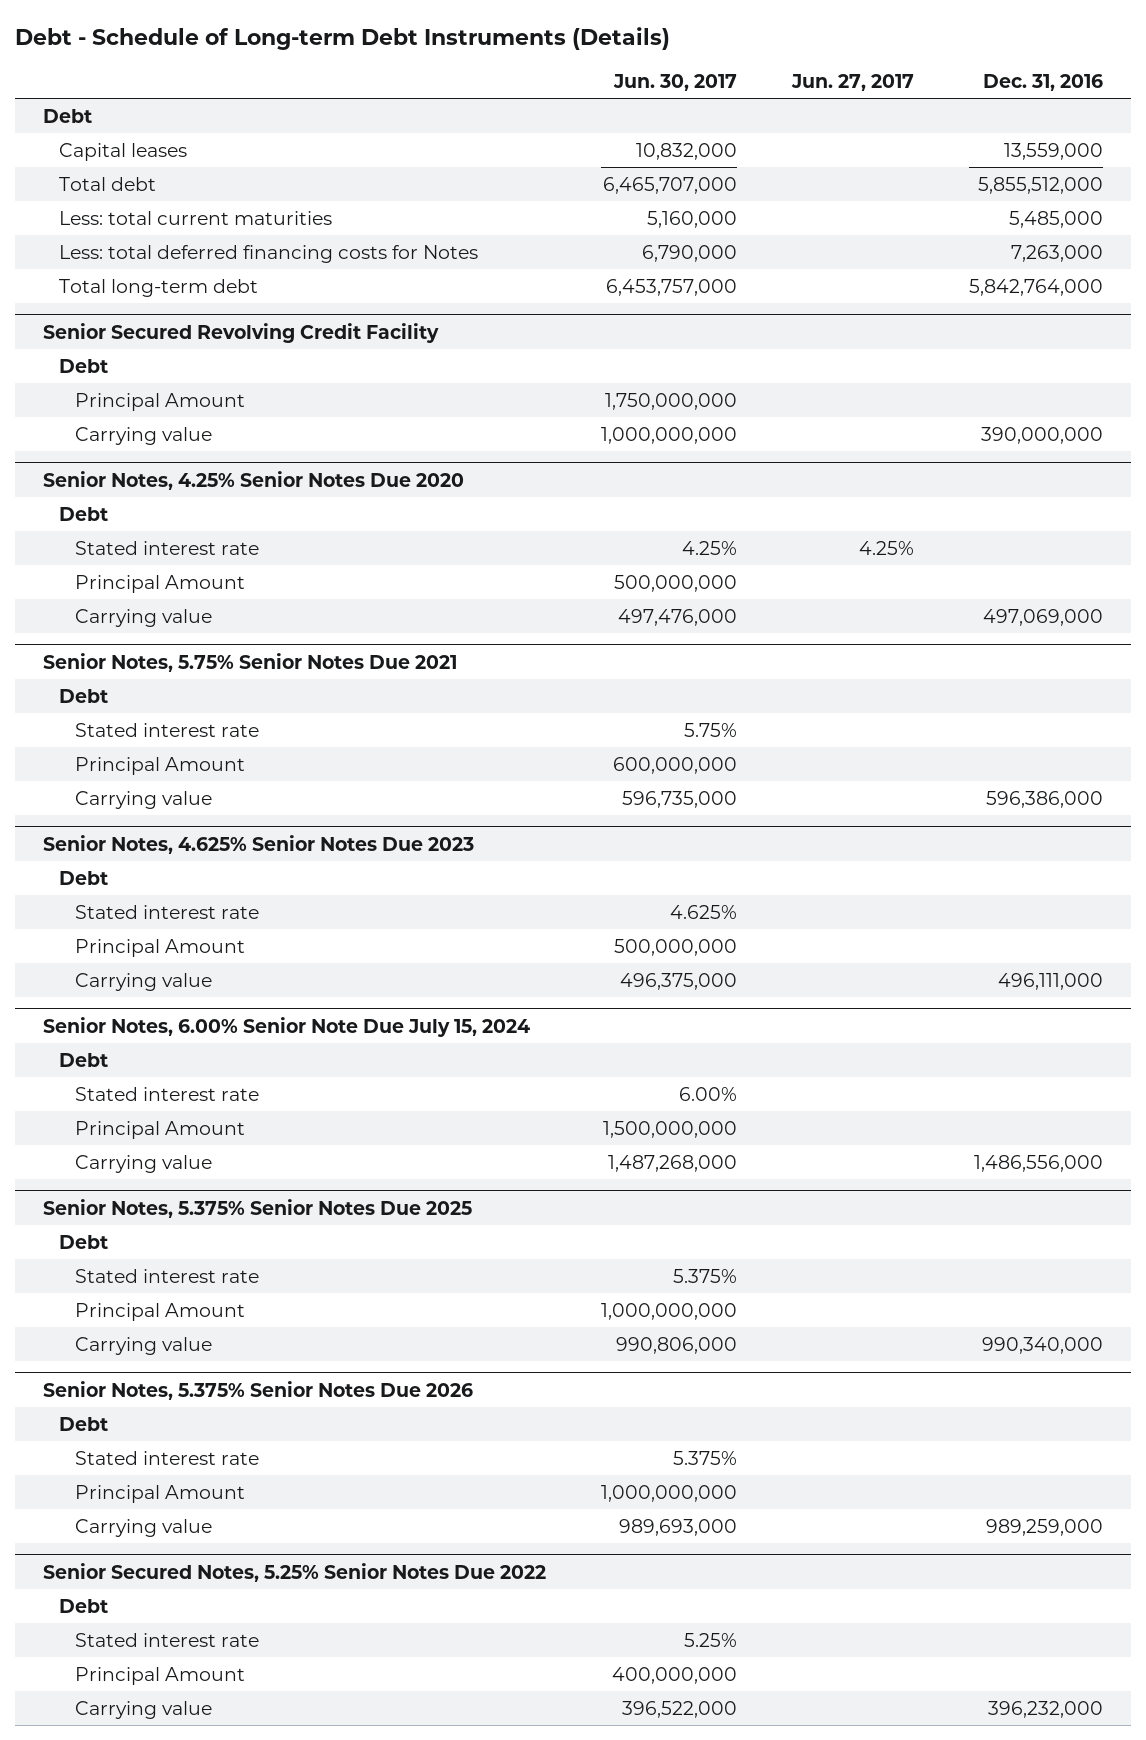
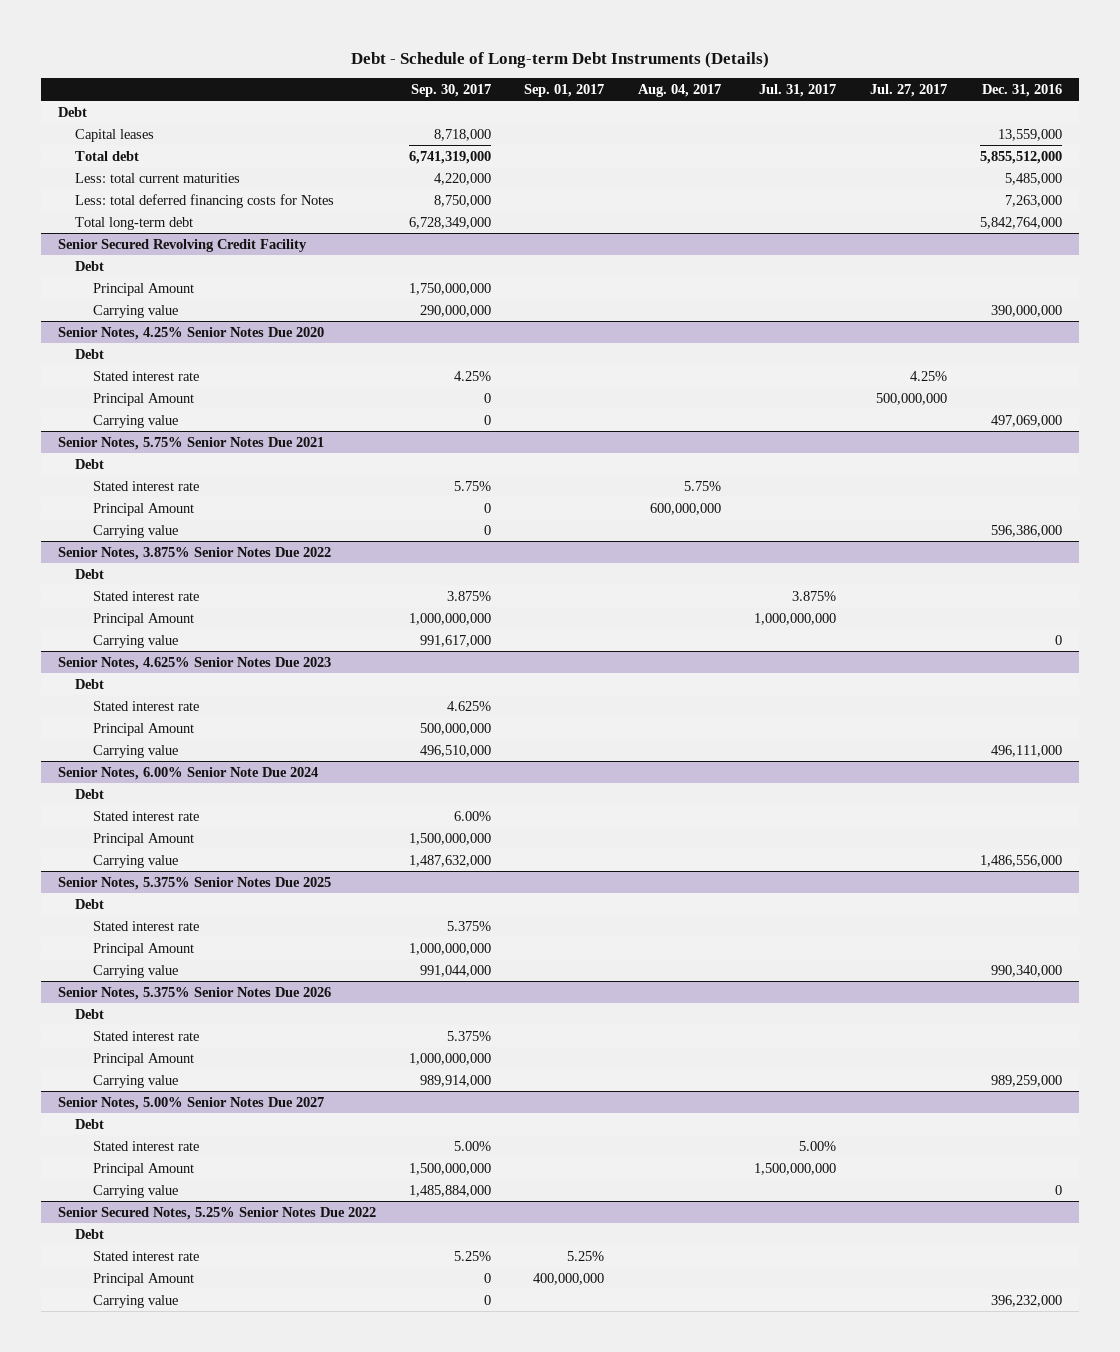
[613,73,738,91] Jun. 30, 2017 -> none
[791,73,915,91] Jun. 27, 2017 -> none
none -> [411,84,492,98] Sep. 30, 2017
none -> [524,84,605,98] Sep. 01, 2017
none -> [637,84,721,98] Aug. 04, 2017
none -> [759,84,837,98] Jul. 31, 2017
none -> [869,84,947,98] Jul. 27, 2017
none -> [57,546,331,560] Senior Notes, 3.875% Senior Notes Due 2022
none -> [75,568,105,579] Debt
none -> [93,590,200,601] Stated interest rate
none -> [93,612,195,626] Principal Amount
none -> [93,634,179,648] Carrying value
[43,1016,531,1037] Senior Notes, 6.00% Senior Note Due July 15, 2024 -> [57,766,318,780] Senior Notes, 6.00% Senior Note Due 2024
none -> [57,1096,324,1110] Senior Notes, 5.00% Senior Notes Due 2027
none -> [75,1118,105,1129] Debt
none -> [93,1140,200,1151] Stated interest rate
none -> [93,1162,195,1176] Principal Amount
none -> [93,1184,179,1198] Carrying value

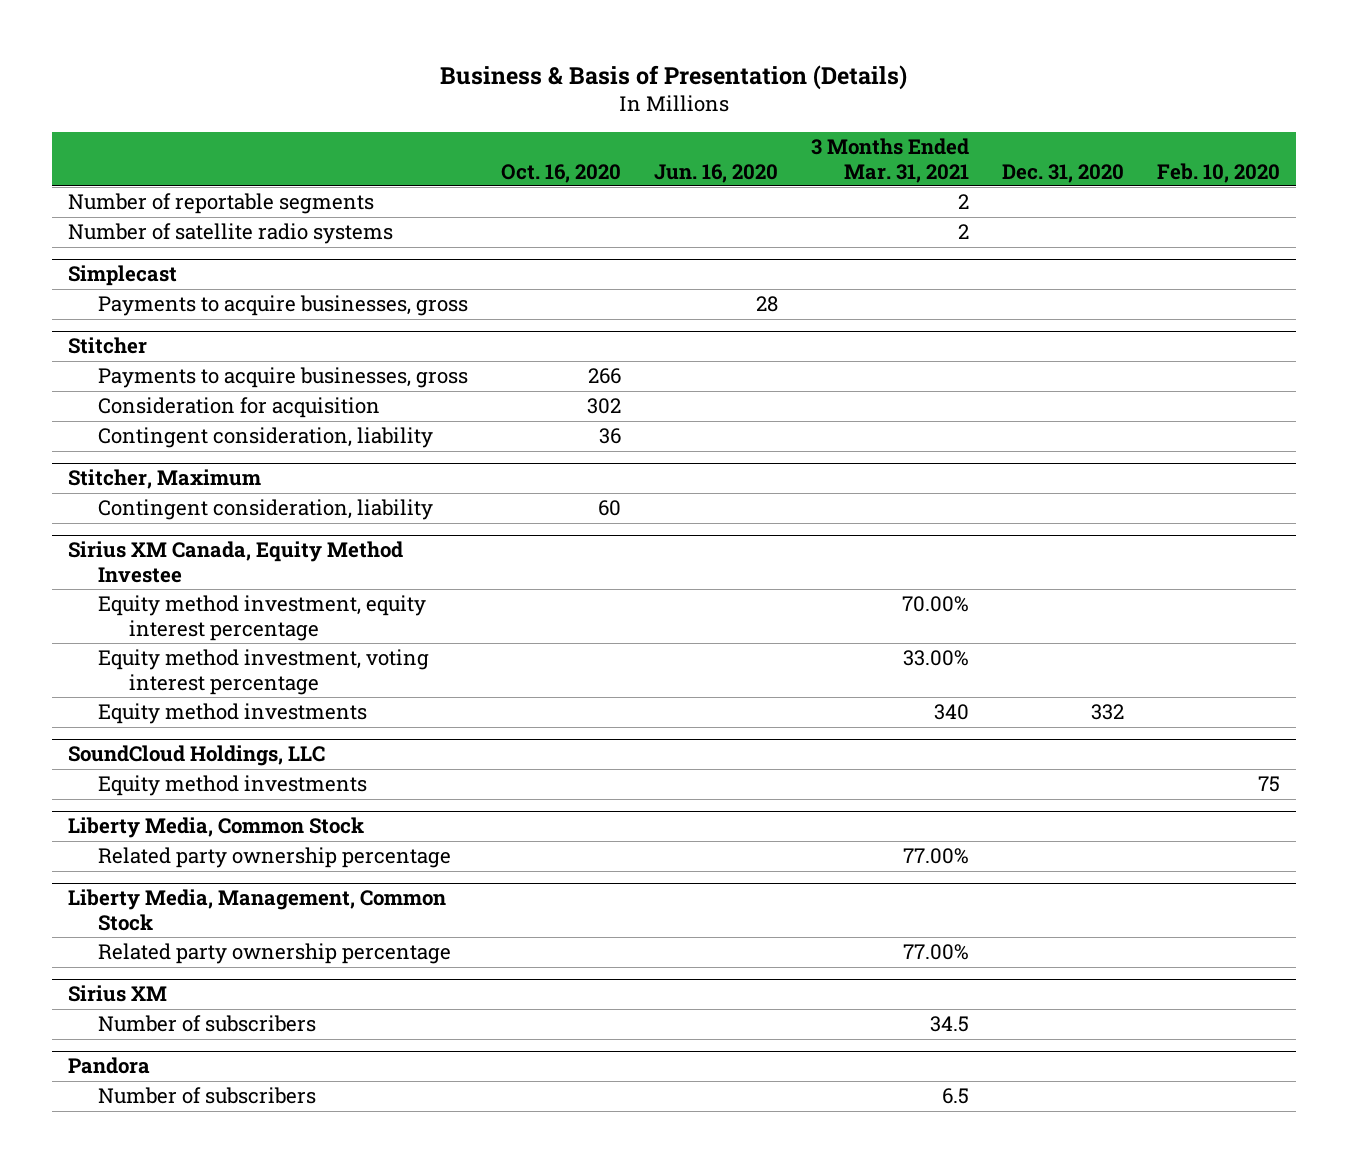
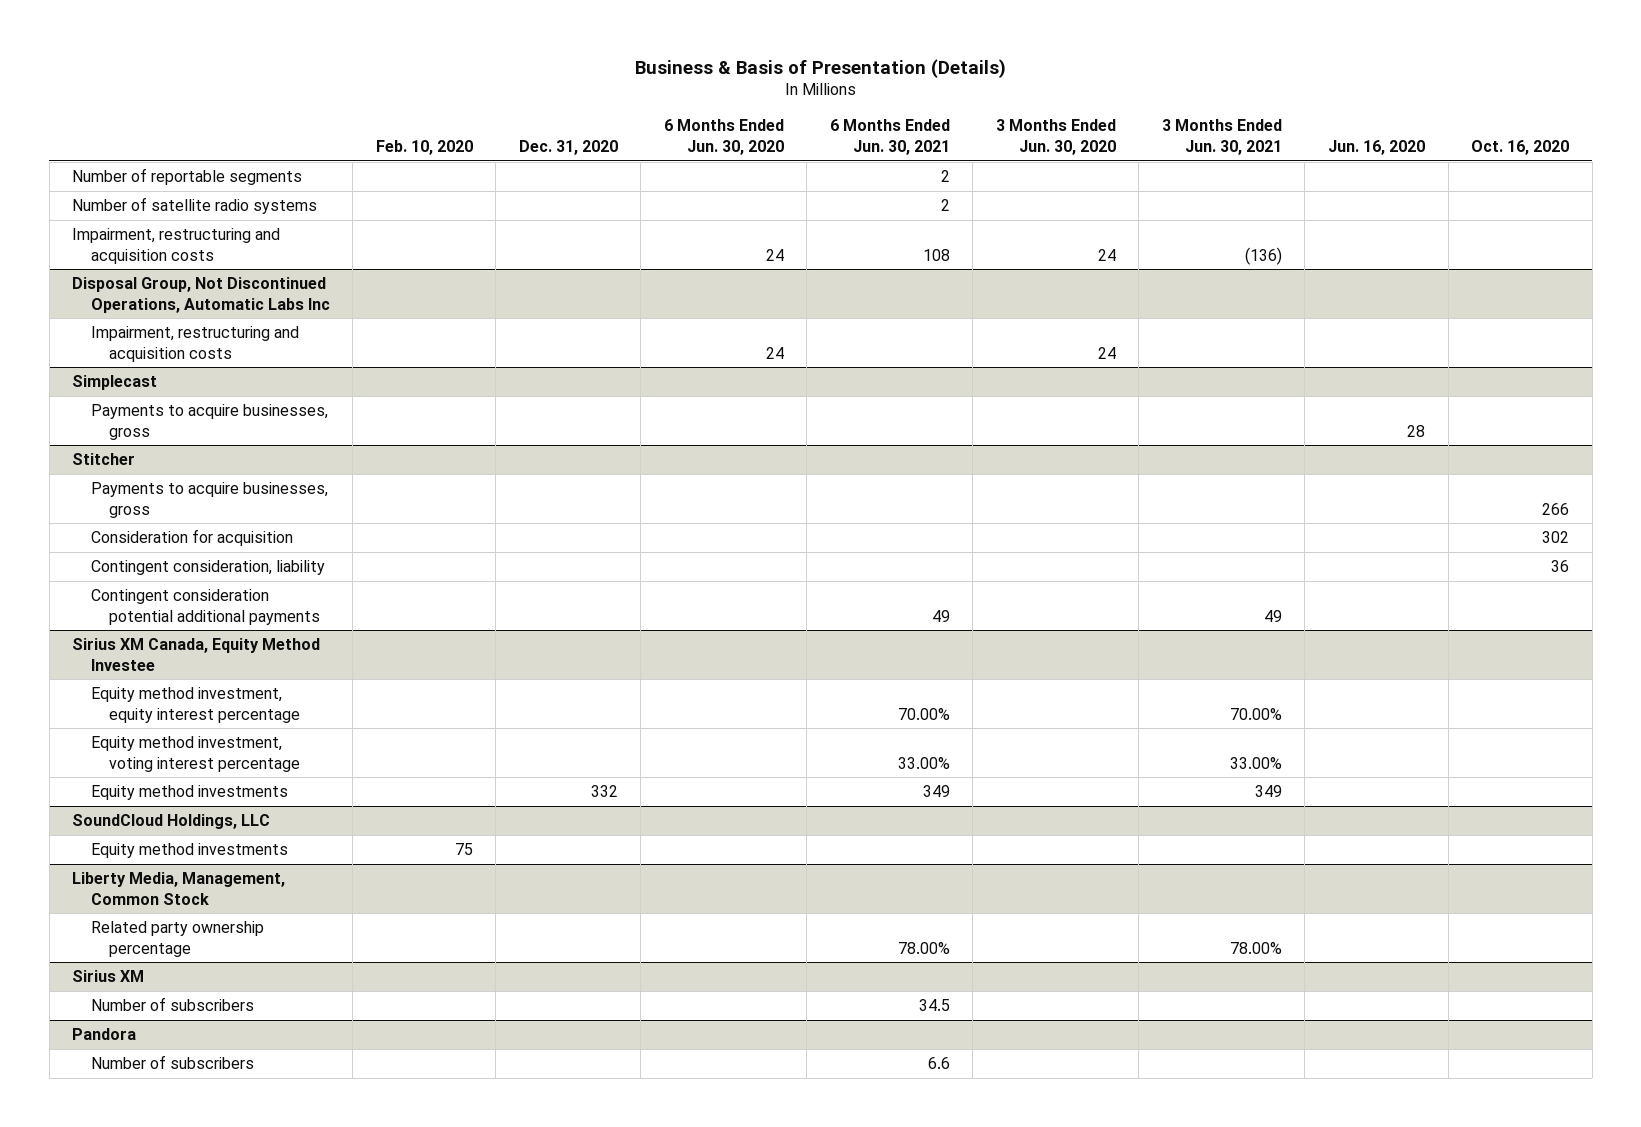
[810,138,969,183] 3 Months Ended Mar. 31, 2021 -> none
none -> [663,119,784,155] 6 Months Ended Jun. 30, 2020
none -> [829,119,950,155] 6 Months Ended Jun. 30, 2021
none -> [995,119,1116,155] 3 Months Ended Jun. 30, 2020
none -> [1161,119,1282,155] 3 Months Ended Jun. 30, 2021
none -> [72,228,281,264] Impairment, restructuring and acquisition costs
none -> [72,277,330,313] Disposal Group, Not Discontinued Operations, Automatic Labs Inc
none -> [90,326,299,362] Impairment, restructuring and acquisition costs
[68,469,262,490] Stitcher, Maximum -> none
[98,499,434,521] Contingent consideration, liability -> none
none -> [90,589,321,625] Contingent consideration potential additional payments
[68,817,365,839] Liberty Media, Common Stock -> none
[98,847,452,869] Related party ownership percentage -> none

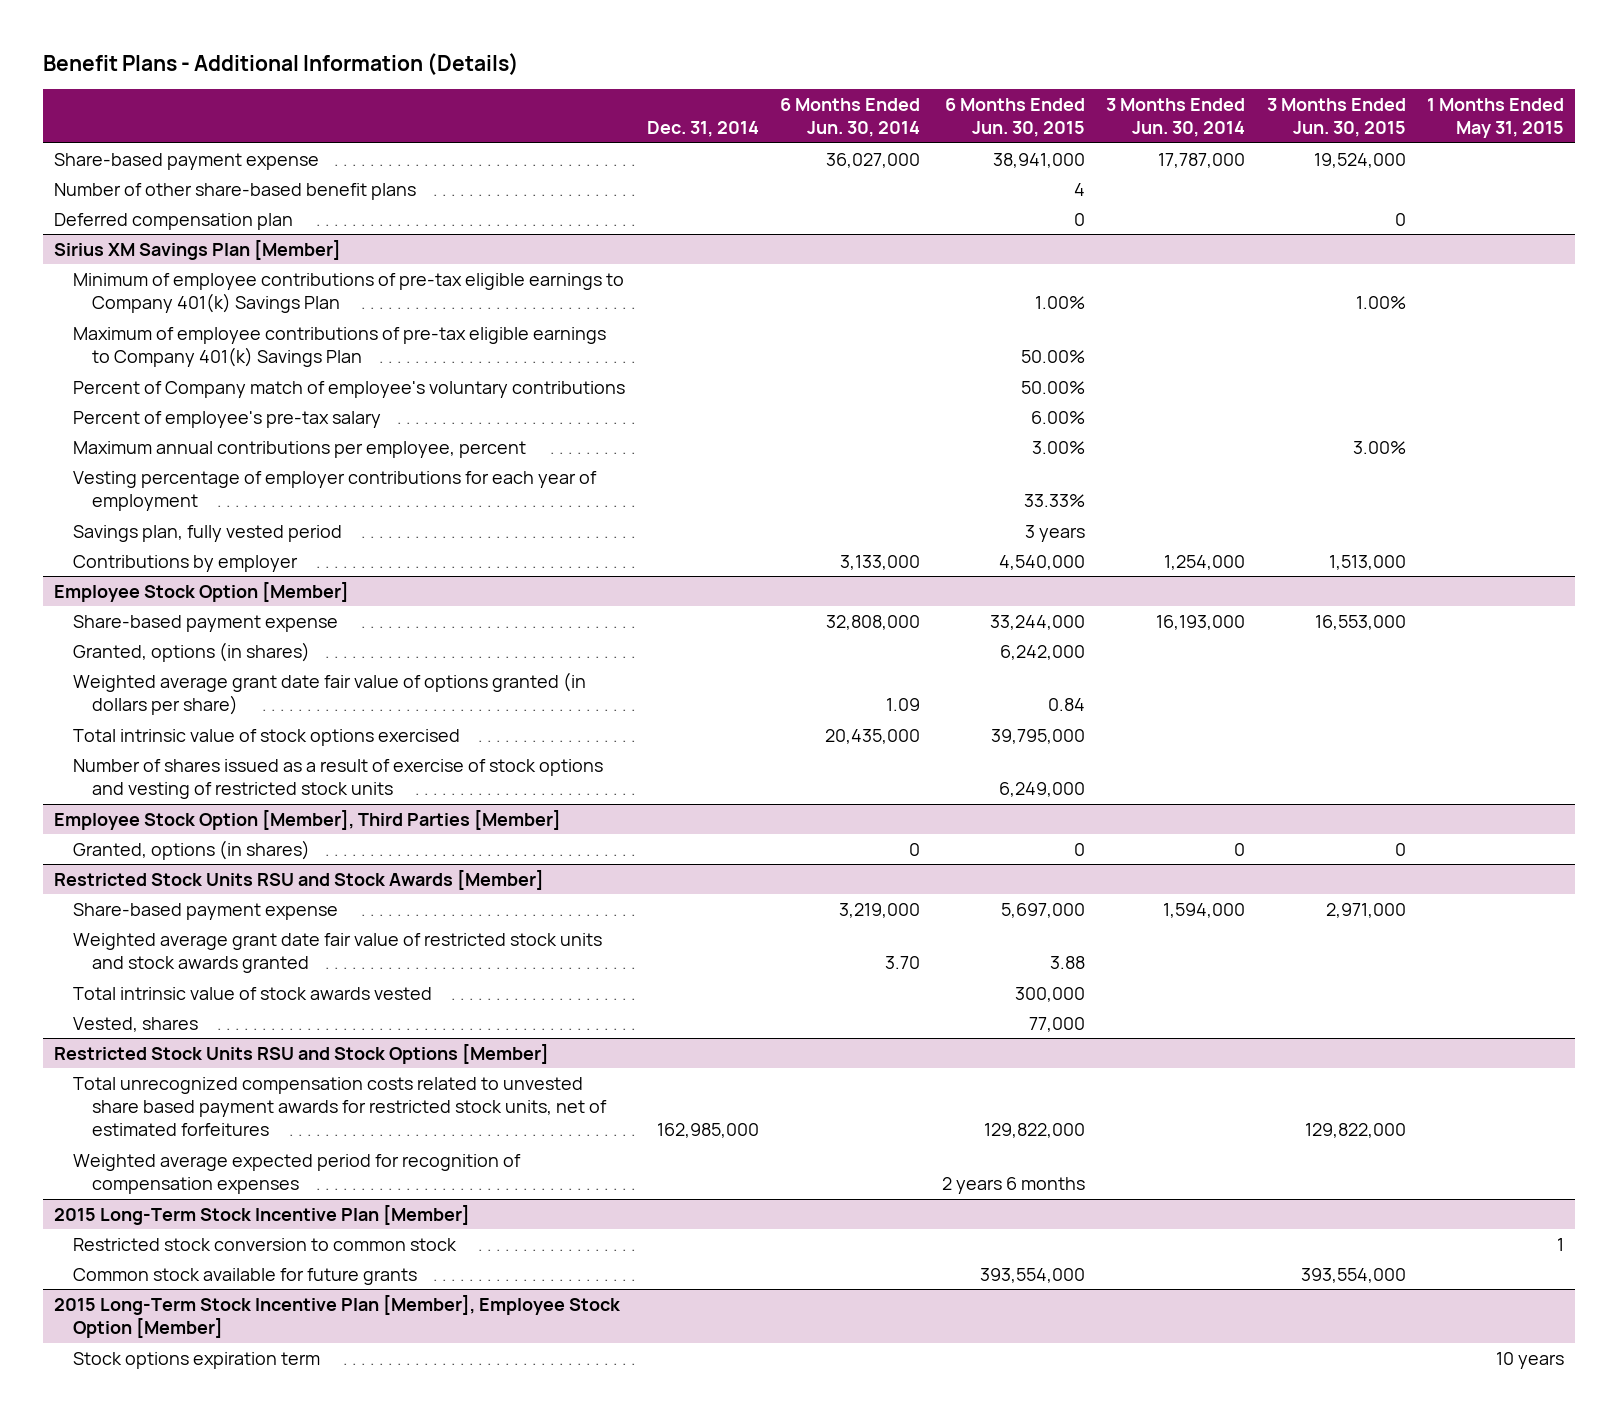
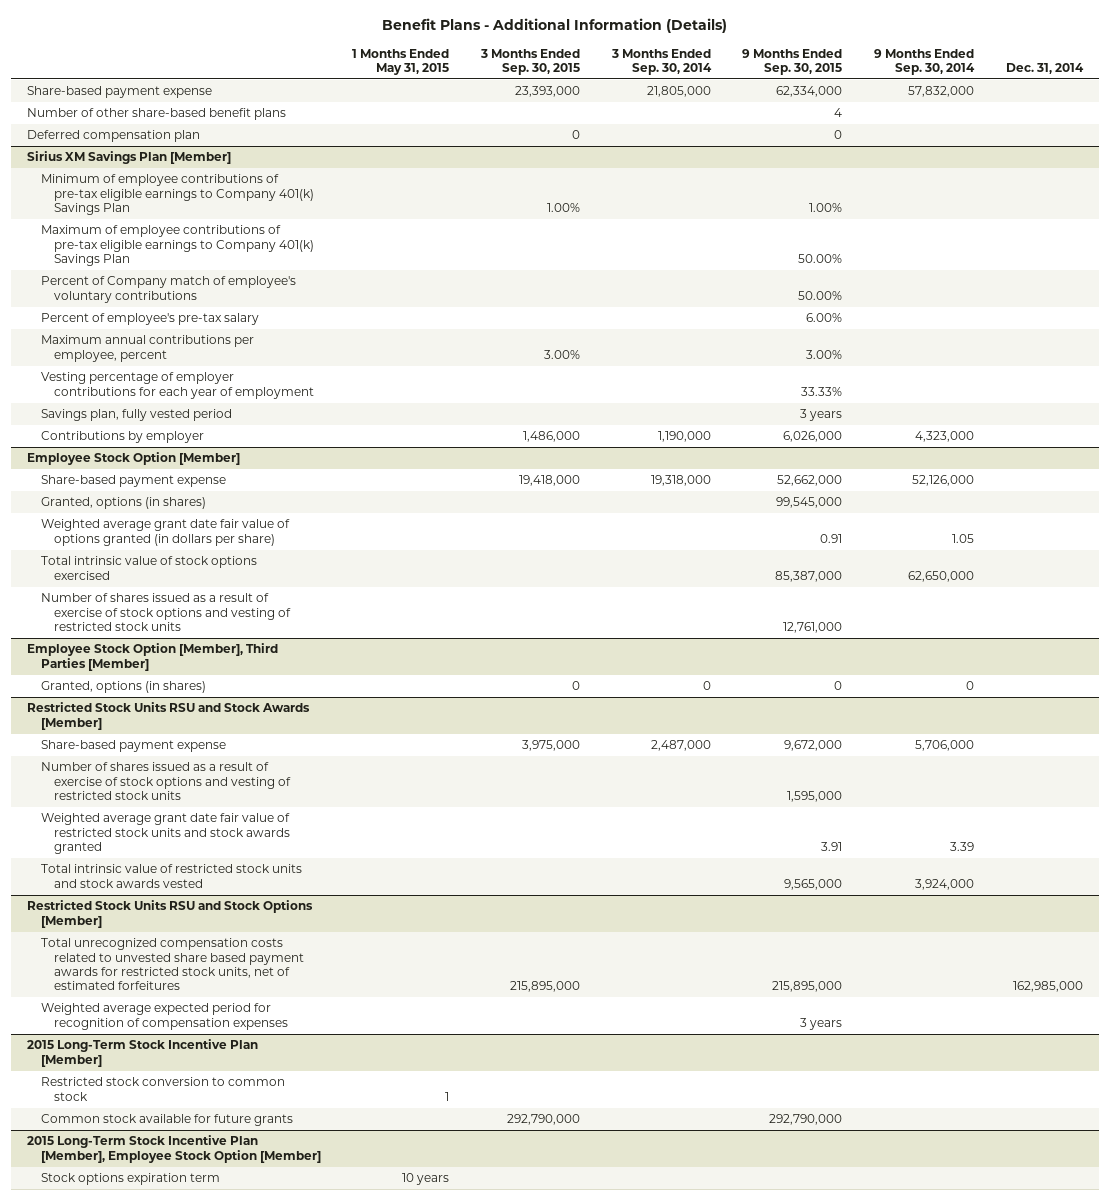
[780,98,921,138] 6 Months Ended Jun. 30, 2014 -> none
[944,98,1085,138] 6 Months Ended Jun. 30, 2015 -> none
[1106,98,1246,138] 3 Months Ended Jun. 30, 2014 -> none
[1266,98,1406,138] 3 Months Ended Jun. 30, 2015 -> none
none -> [480,48,581,75] 3 Months Ended Sep. 30, 2015
none -> [610,48,712,75] 3 Months Ended Sep. 30, 2014
none -> [742,48,843,75] 9 Months Ended Sep. 30, 2015
none -> [874,48,976,75] 9 Months Ended Sep. 30, 2014
none -> [40,762,292,800] Number of shares issued as a result of exercise of stock options and vesting of restricted stock units
[73,1016,199,1032] Vested, shares -> none
[73,986,433,1000] Total intrinsic value of stock awards vested -> [40,864,302,888] Total intrinsic value of restricted stock units and stock awards vested

